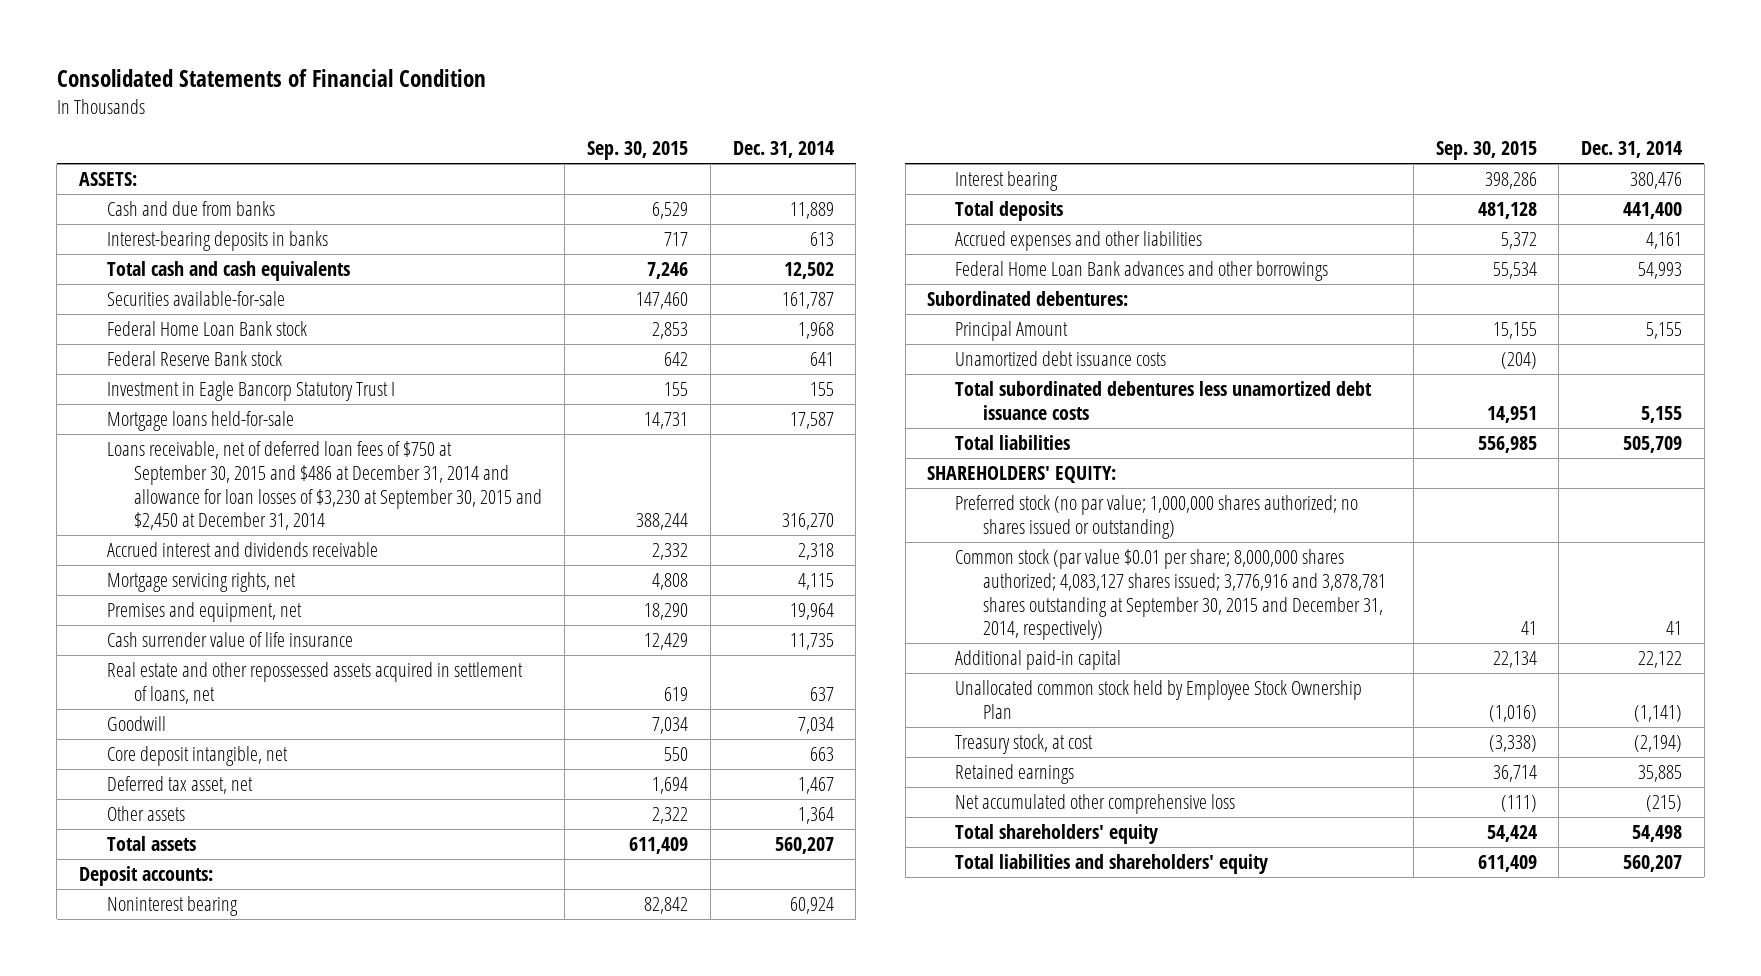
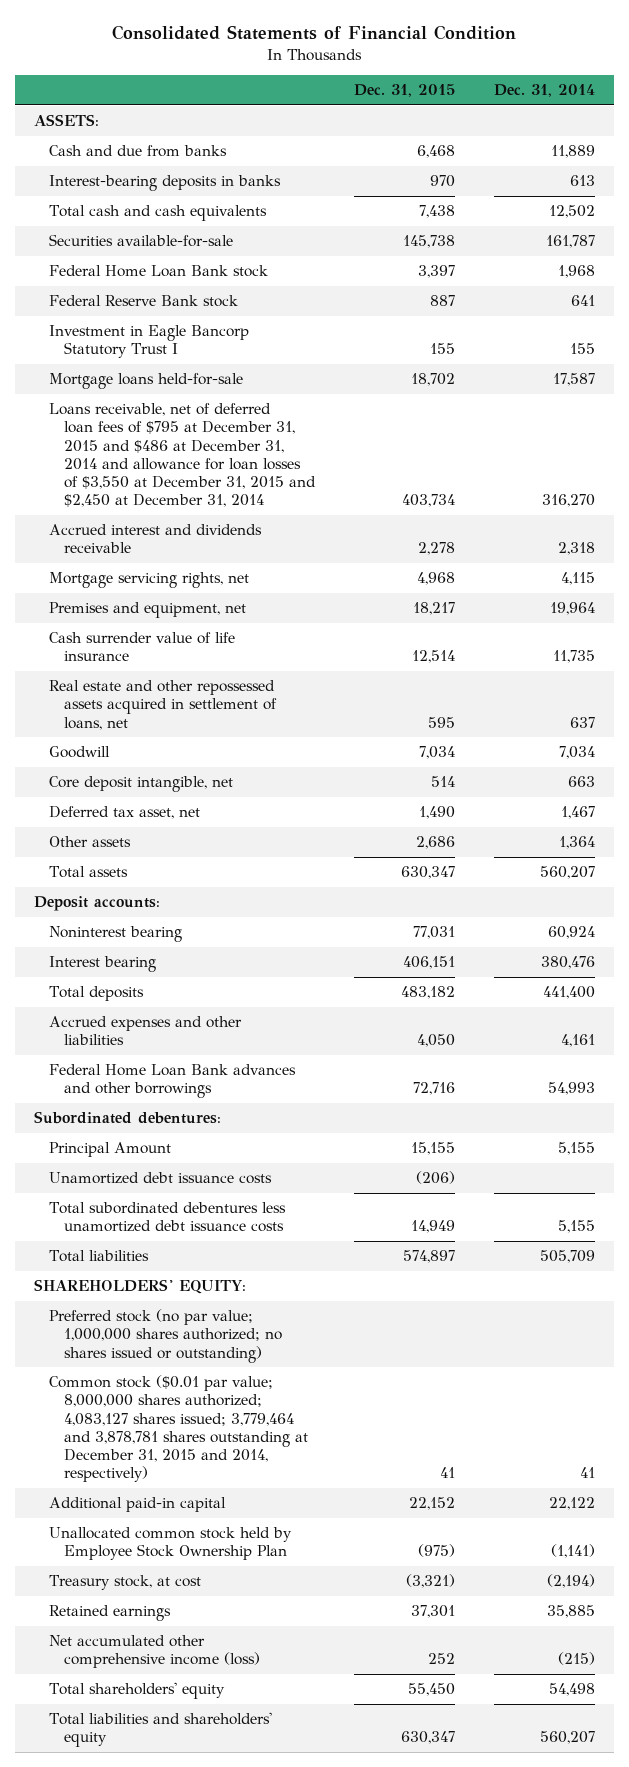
[586,141,688,161] Sep. 30, 2015 -> none
none -> [353,84,455,98] Dec. 31, 2015
[106,440,543,531] Loans receivable, net of deferred loan fees of $750 at September 30, 2015 and $486 at December 31, 2014 and allowance for loan losses of $3,230 at September 30, 2015 and $2,450 at December 31, 2014 -> [48,403,316,508] Loans receivable, net of deferred loan fees of $795 at December 31, 2015 and $486 at December 31, 2014 and allowance for loan losses of $3,550 at December 31, 2015 and $2,450 at December 31, 2014
[955,548,1386,641] Common stock (par value $0.01 per share; 8,000,000 shares authorized; 4,083,127 shares issued; 3,776,916 and 3,878,781 shares outstanding at September 30, 2015 and December 31, 2014, respectively) -> [48,1375,308,1483] Common stock ($0.01 par value; 8,000,000 shares authorized; 4,083,127 shares issued; 3,779,464 and 3,878,781 shares outstanding at December 31, 2015 and 2014, respectively)
[955,793,1236,814] Net accumulated other comprehensive loss -> [48,1635,260,1669] Net accumulated other comprehensive income (loss)

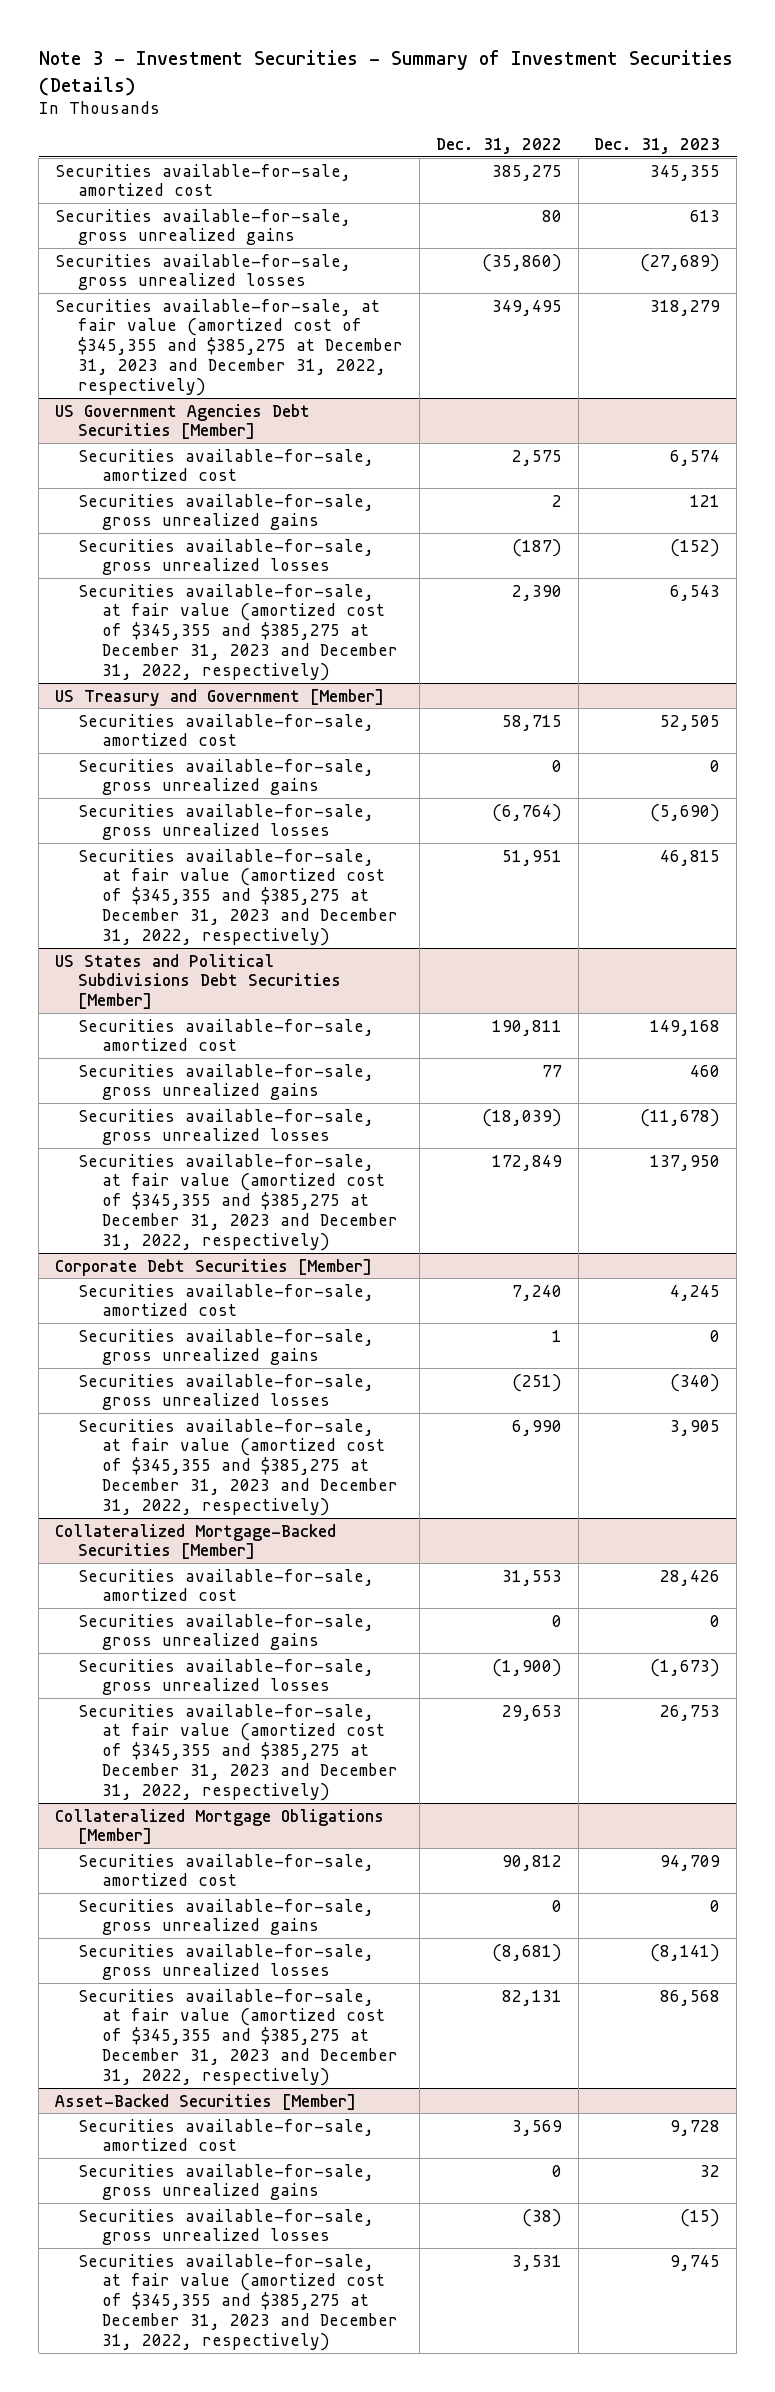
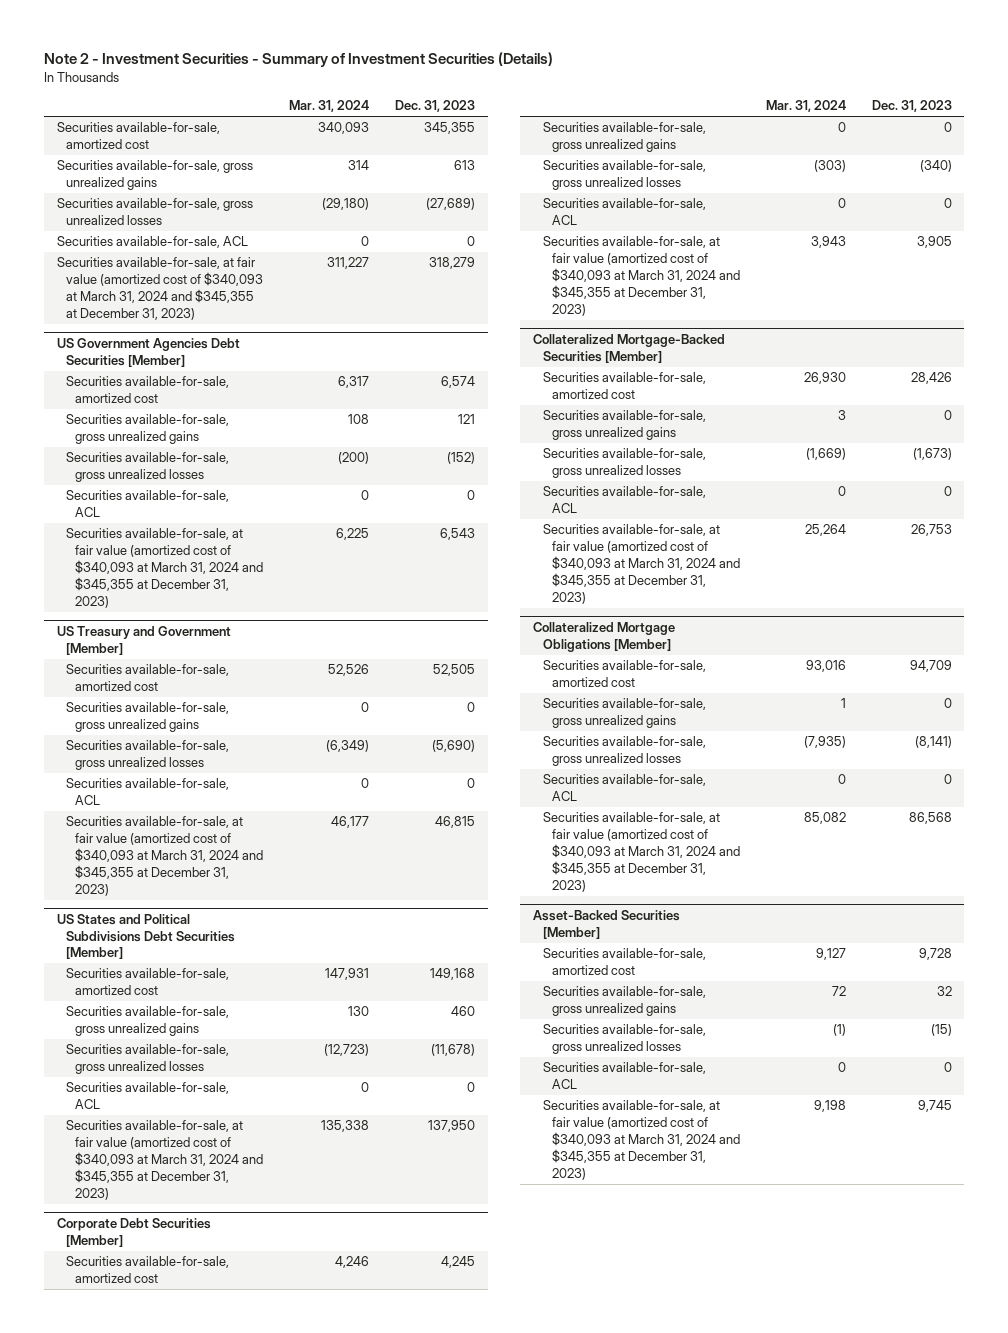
[38,50,733,96] Note 3 - Investment Securities - Summary of Investment Securities (Details) -> [43,51,553,67] Note 2 - Investment Securities - Summary of Investment Securities (Details)
[435,137,562,154] Dec. 31, 2022 -> none
none -> [289,100,370,113] Mar. 31, 2024
none -> [56,236,248,249] Securities available-for-sale, ACL
[55,298,404,397] Securities available-for-sale, at fair value (amortized cost of $345,355 and $385,275 at December 31, 2023 and December 31, 2022, respectively) -> [56,257,263,320] Securities available-for-sale, at fair value (amortized cost of $340,093 at March 31, 2024 and $345,355 at December 31, 2023)
none -> [65,490,229,518] Securities available-for-sale, ACL
[78,583,398,682] Securities available-for-sale, at fair value (amortized cost of $345,355 and $385,275 at December 31, 2023 and December 31, 2022, respectively) -> [65,528,264,608] Securities available-for-sale, at fair value (amortized cost of $340,093 at March 31, 2024 and $345,355 at December 31, 2023)
none -> [65,778,229,806] Securities available-for-sale, ACL
[78,848,398,947] Securities available-for-sale, at fair value (amortized cost of $345,355 and $385,275 at December 31, 2023 and December 31, 2022, respectively) -> [65,816,264,896] Securities available-for-sale, at fair value (amortized cost of $340,093 at March 31, 2024 and $345,355 at December 31, 2023)
none -> [65,1082,229,1110] Securities available-for-sale, ACL
[78,1153,398,1252] Securities available-for-sale, at fair value (amortized cost of $345,355 and $385,275 at December 31, 2023 and December 31, 2022, respectively) -> [65,1120,264,1200] Securities available-for-sale, at fair value (amortized cost of $340,093 at March 31, 2024 and $345,355 at December 31, 2023)
none -> [542,198,706,226] Securities available-for-sale, ACL
[78,1418,398,1517] Securities available-for-sale, at fair value (amortized cost of $345,355 and $385,275 at December 31, 2023 and December 31, 2022, respectively) -> [542,236,741,316] Securities available-for-sale, at fair value (amortized cost of $340,093 at March 31, 2024 and $345,355 at December 31, 2023)
none -> [542,486,706,514] Securities available-for-sale, ACL
[78,1703,398,1802] Securities available-for-sale, at fair value (amortized cost of $345,355 and $385,275 at December 31, 2023 and December 31, 2022, respectively) -> [542,524,741,604] Securities available-for-sale, at fair value (amortized cost of $340,093 at March 31, 2024 and $345,355 at December 31, 2023)
none -> [542,774,706,802] Securities available-for-sale, ACL
[78,1988,398,2087] Securities available-for-sale, at fair value (amortized cost of $345,355 and $385,275 at December 31, 2023 and December 31, 2022, respectively) -> [542,812,741,892] Securities available-for-sale, at fair value (amortized cost of $340,093 at March 31, 2024 and $345,355 at December 31, 2023)
none -> [542,1062,706,1090] Securities available-for-sale, ACL
[78,2253,398,2352] Securities available-for-sale, at fair value (amortized cost of $345,355 and $385,275 at December 31, 2023 and December 31, 2022, respectively) -> [542,1100,741,1180] Securities available-for-sale, at fair value (amortized cost of $340,093 at March 31, 2024 and $345,355 at December 31, 2023)

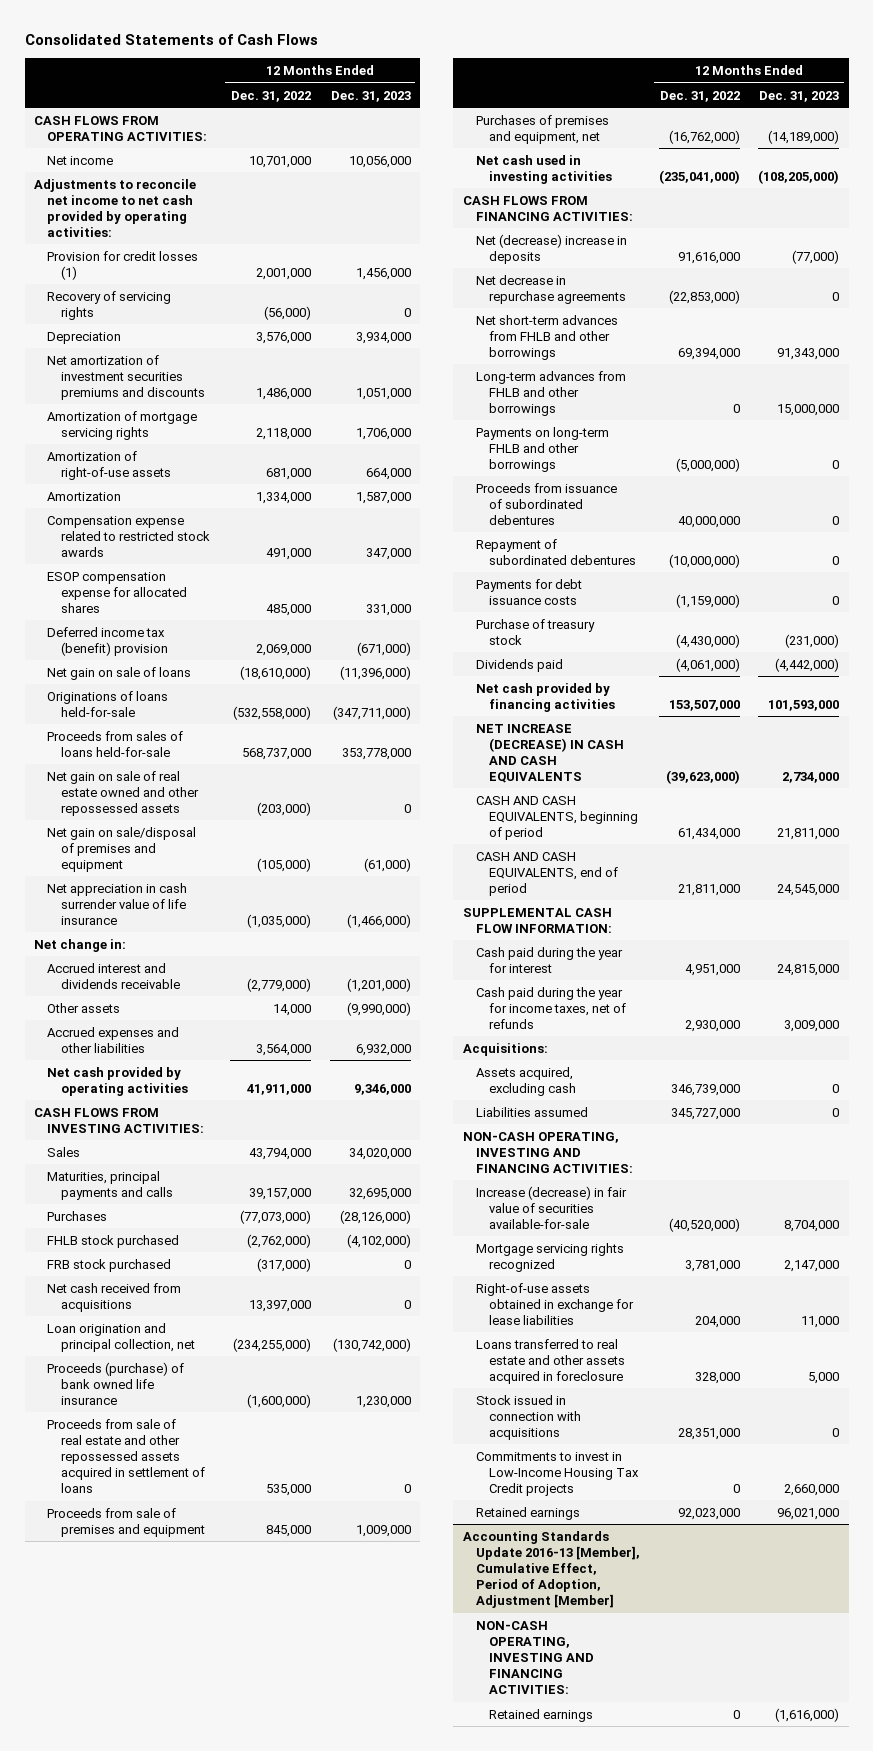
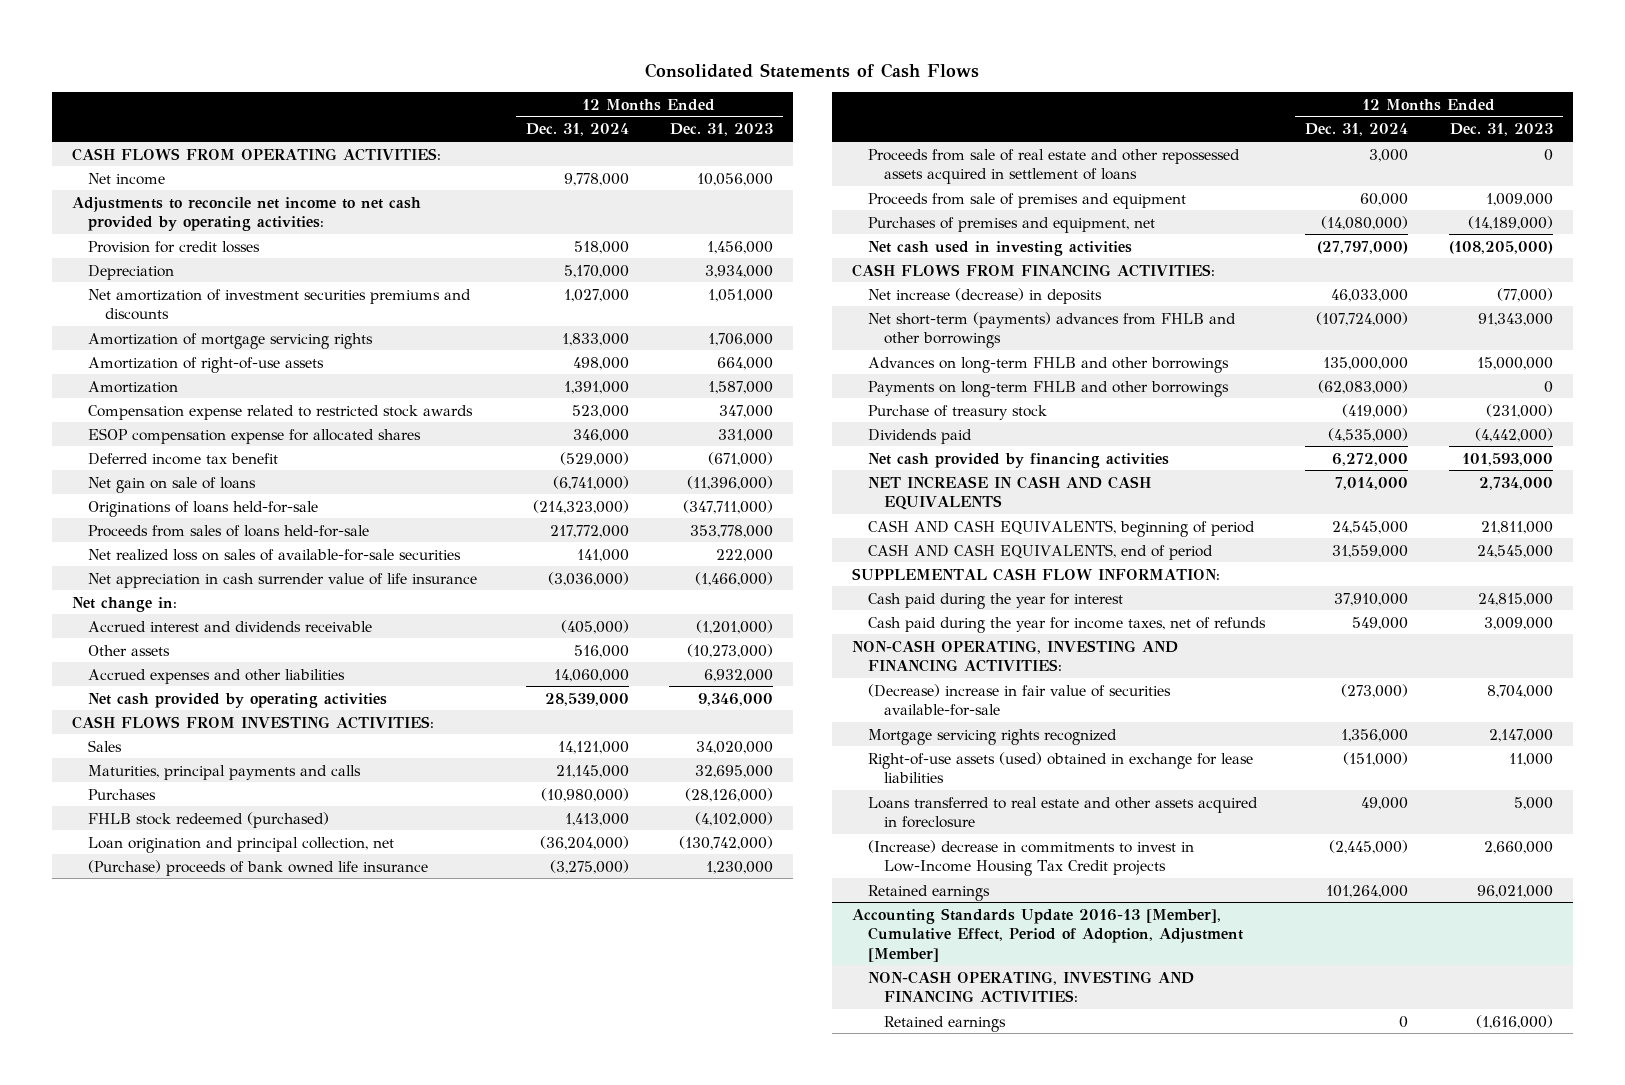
[231,90,312,102] Dec. 31, 2022 -> none
none -> [525,123,629,137] Dec. 31, 2024
[47,290,172,320] Recovery of servicing rights -> none
[47,250,199,280] Provision for credit losses (1) -> [88,240,261,253] Provision for credit losses
[47,626,168,656] Deferred income tax (benefit) provision -> [88,452,279,465] Deferred income tax benefit
[47,770,199,816] Net gain on sale of real estate owned and other repossessed assets -> none
[47,826,197,872] Net gain on sale/disposal of premises and equipment -> none
none -> [88,548,462,561] Net realized loss on sales of available-for-sale securities
[346,1001,411,1016] (9,990,000) -> [686,643,773,658] (10,273,000)
[47,1258,172,1272] FRB stock purchased -> none
[47,1282,182,1312] Net cash received from acquisitions -> none
[47,1234,180,1248] FHLB stock purchased -> [88,811,330,828] FHLB stock redeemed (purchased)
[47,1361,185,1405] Proceeds (purchase) of bank owned life insurance -> [88,859,429,876] (Purchase) proceeds of bank owned life insurance
[475,274,627,304] Net decrease in repurchase agreements -> none
[475,233,627,264] Net (decrease) increase in deposits -> [868,287,1103,304] Net increase (decrease) in deposits
[475,314,618,360] Net short-term advances from FHLB and other borrowings -> [868,311,1237,349] Net short-term (payments) advances from FHLB and other borrowings
[475,370,626,416] Long-term advances from FHLB and other borrowings -> [868,356,1230,373] Advances on long-term FHLB and other borrowings
[475,482,617,525] Proceeds from issuance of subordinated debentures -> none
[475,538,637,565] Repayment of subordinated debentures -> none
[475,578,582,605] Payments for debt issuance costs -> none
[475,723,625,784] NET INCREASE (DECREASE) IN CASH AND CASH EQUIVALENTS -> [868,475,1152,511] NET INCREASE IN CASH AND CASH EQUIVALENTS
[462,1042,548,1056] Acquisitions: -> none
[475,1066,577,1096] Assets acquired, excluding cash -> none
[475,1106,588,1117] Liabilities assumed -> none
[475,1185,627,1229] Increase (decrease) in fair value of securities available-for-sale -> [868,683,1172,717] (Decrease) increase in fair value of securities available-for-sale
[475,1282,635,1325] Right-of-use assets obtained in exchange for lease liabilities -> [868,751,1254,784] Right-of-use assets (used) obtained in exchange for lease liabilities
[475,1394,582,1440] Stock issued in connection with acquisitions -> none
[475,1451,640,1496] Commitments to invest in Low-Income Housing Tax Credit projects -> [868,839,1195,877] (Increase) decrease in commitments to invest in Low-Income Housing Tax Credit projects

